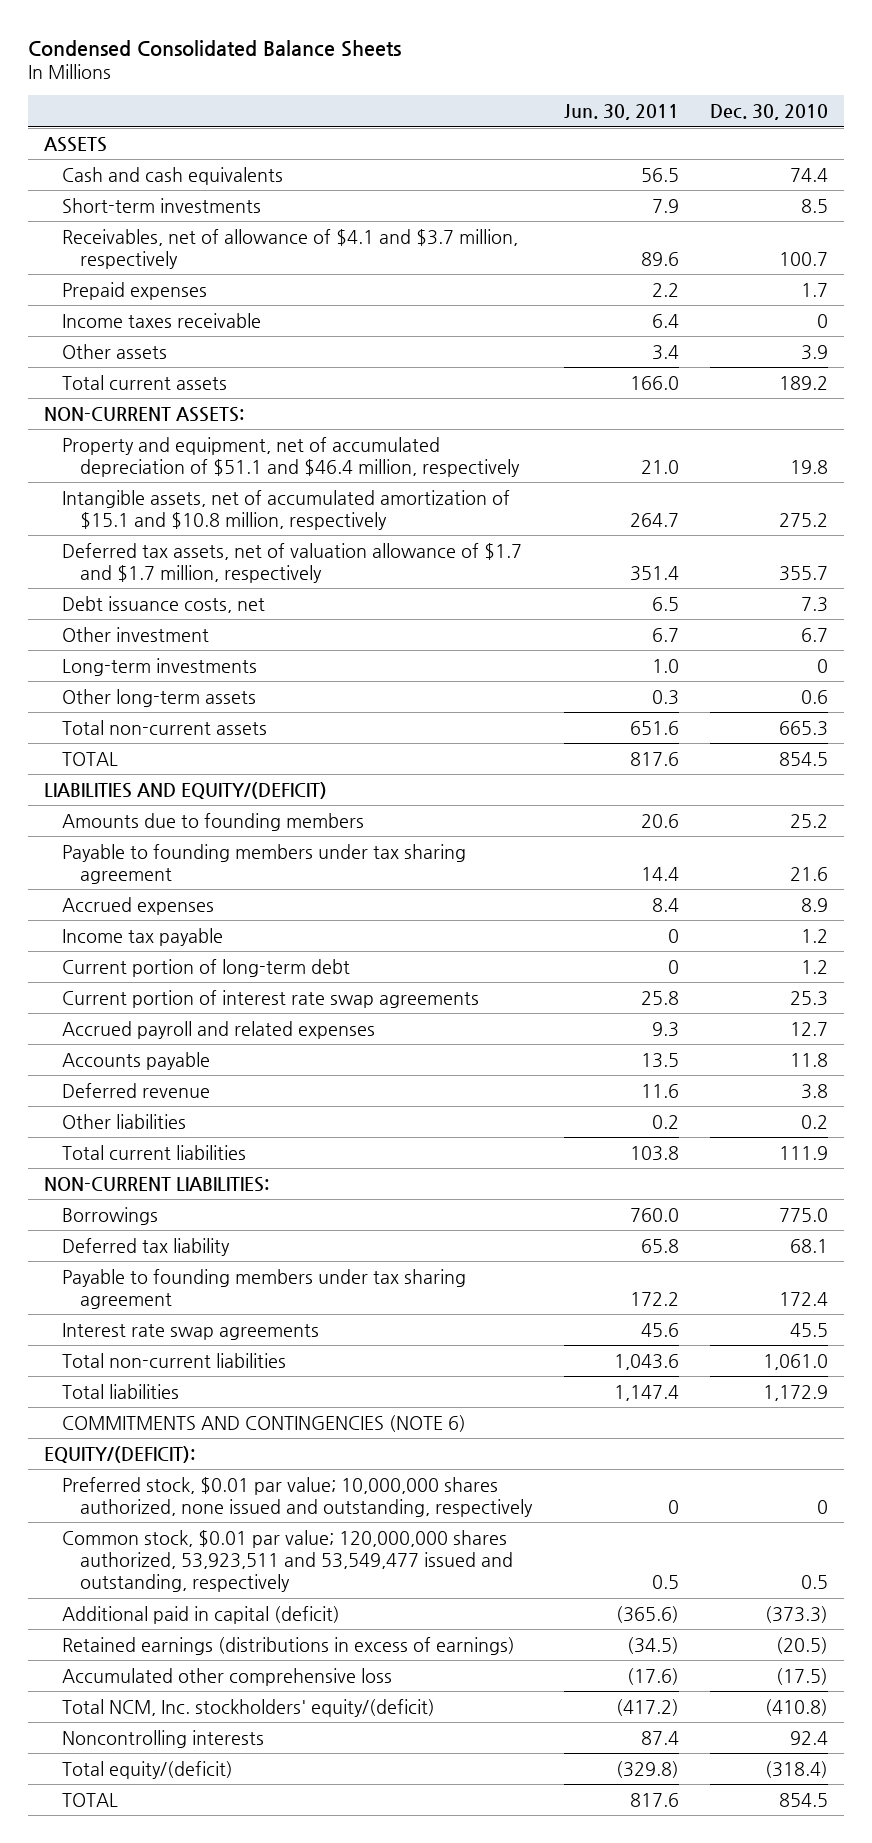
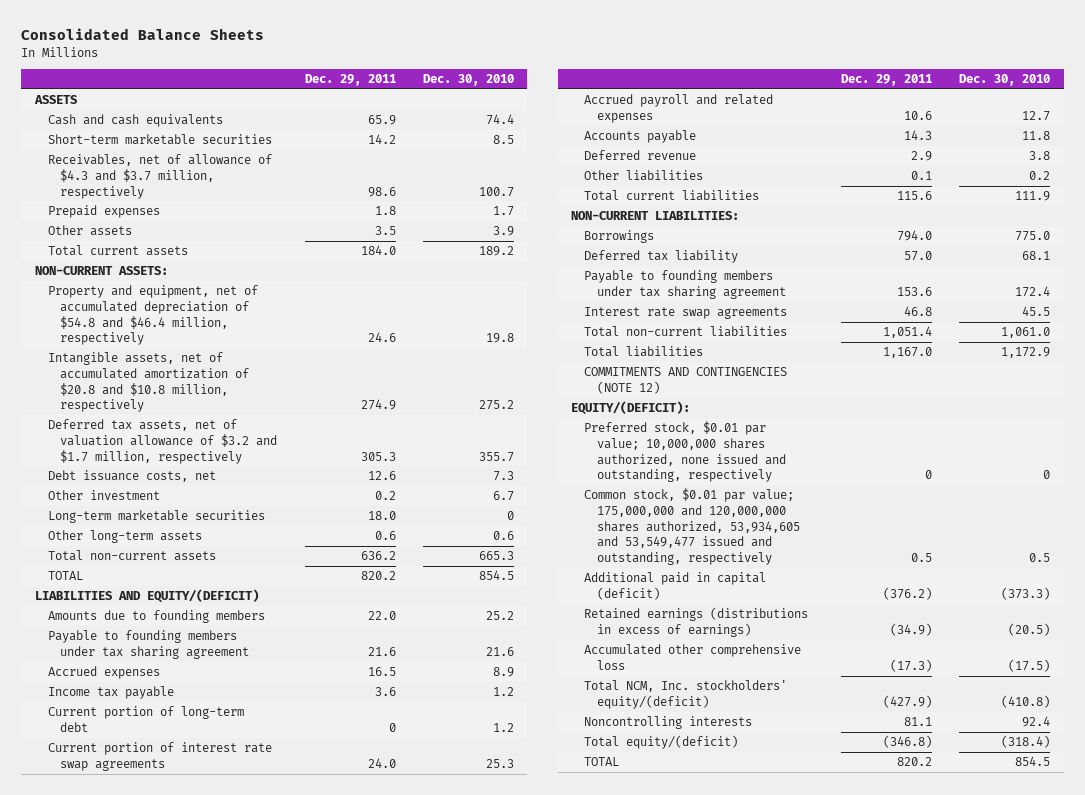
[27,39,401,57] Condensed Consolidated Balance Sheets -> [21,28,265,41] Consolidated Balance Sheets
[563,104,679,121] Jun. 30, 2011 -> none
none -> [304,74,396,87] Dec. 29, 2011
[61,197,261,213] Short-term investments -> [47,134,272,146] Short-term marketable securities
[61,228,518,269] Receivables, net of allowance of $4.1 and $3.7 million, respectively -> [47,154,272,199] Receivables, net of allowance of $4.3 and $3.7 million, respectively
[61,312,261,328] Income taxes receivable -> none
[61,436,520,477] Property and equipment, net of accumulated depreciation of $51.1 and $46.4 million, respectively -> [47,285,258,346] Property and equipment, net of accumulated depreciation of $54.8 and $46.4 million, respectively
[61,489,510,530] Intangible assets, net of accumulated amortization of $15.1 and $10.8 million, respectively -> [47,352,250,413] Intangible assets, net of accumulated amortization of $20.8 and $10.8 million, respectively
[61,542,522,583] Deferred tax assets, net of valuation allowance of $1.7 and $1.7 million, respectively -> [47,419,278,464] Deferred tax assets, net of valuation allowance of $3.2 and $1.7 million, respectively
[61,657,257,676] Long-term investments -> [47,510,265,524] Long-term marketable securities
[61,1414,466,1432] COMMITMENTS AND CONTINGENCIES (NOTE 6) -> [584,367,788,394] COMMITMENTS AND CONTINGENCIES (NOTE 12)
[61,1529,513,1593] Common stock, $0.01 par value; 120,000,000 shares authorized, 53,923,511 and 53,549,477 issued and outstanding, respectively -> [584,488,800,565] Common stock, $0.01 par value; 175,000,000 and 120,000,000 shares authorized, 53,934,605 and 53,549,477 issued and outstanding, respectively

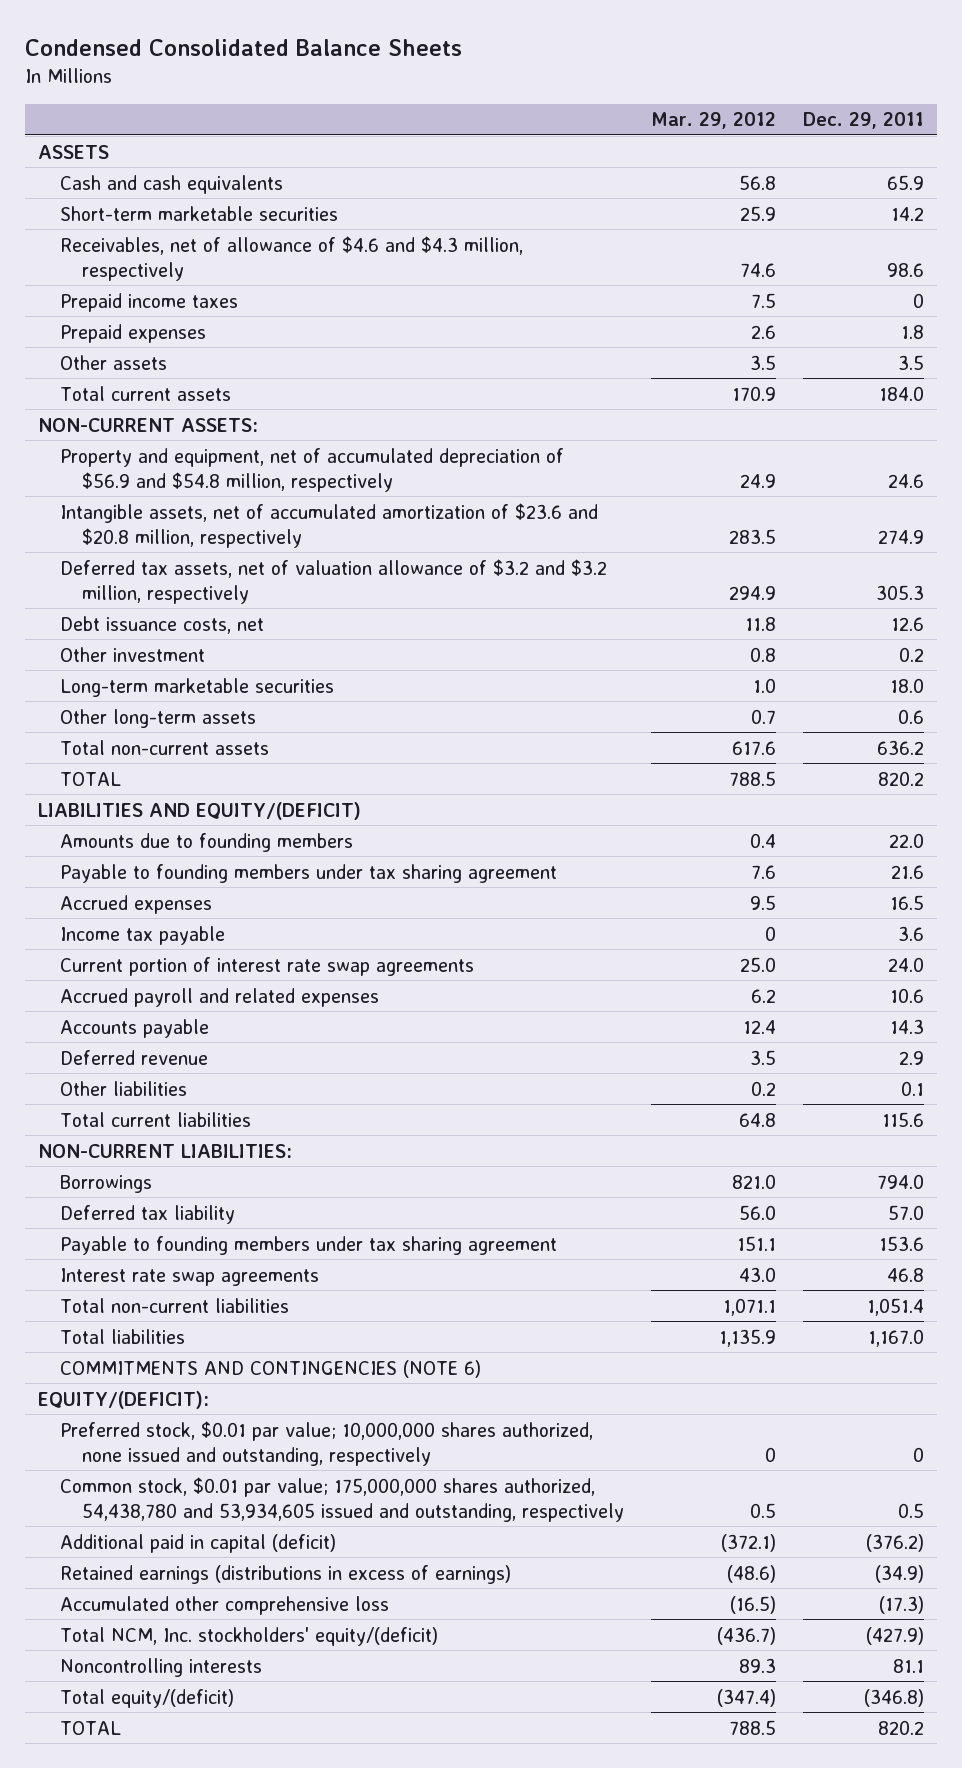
[21,28,265,41] Consolidated Balance Sheets -> [24,39,462,57] Condensed Consolidated Balance Sheets
[422,74,514,87] Dec. 30, 2010 -> none
none -> [650,112,776,130] Mar. 29, 2012
[47,154,272,199] Receivables, net of allowance of $4.3 and $3.7 million, respectively -> [59,235,523,281] Receivables, net of allowance of $4.6 and $4.3 million, respectively
none -> [59,292,238,312] Prepaid income taxes
[47,285,258,346] Property and equipment, net of accumulated depreciation of $54.8 and $46.4 million, respectively -> [59,447,564,492] Property and equipment, net of accumulated depreciation of $56.9 and $54.8 million, respectively
[47,352,250,413] Intangible assets, net of accumulated amortization of $20.8 and $10.8 million, respectively -> [59,502,598,548] Intangible assets, net of accumulated amortization of $23.6 and $20.8 million, respectively
[47,419,278,464] Deferred tax assets, net of valuation allowance of $3.2 and $1.7 million, respectively -> [59,558,607,604] Deferred tax assets, net of valuation allowance of $3.2 and $3.2 million, respectively
[47,706,244,732] Current portion of long-term debt -> none
[584,367,788,394] COMMITMENTS AND CONTINGENCIES (NOTE 12) -> [59,1359,481,1378] COMMITMENTS AND CONTINGENCIES (NOTE 6)
[584,488,800,565] Common stock, $0.01 par value; 175,000,000 and 120,000,000 shares authorized, 53,934,605 and 53,549,477 issued and outstanding, respectively -> [59,1476,624,1522] Common stock, $0.01 par value; 175,000,000 shares authorized, 54,438,780 and 53,934,605 issued and outstanding, respectively

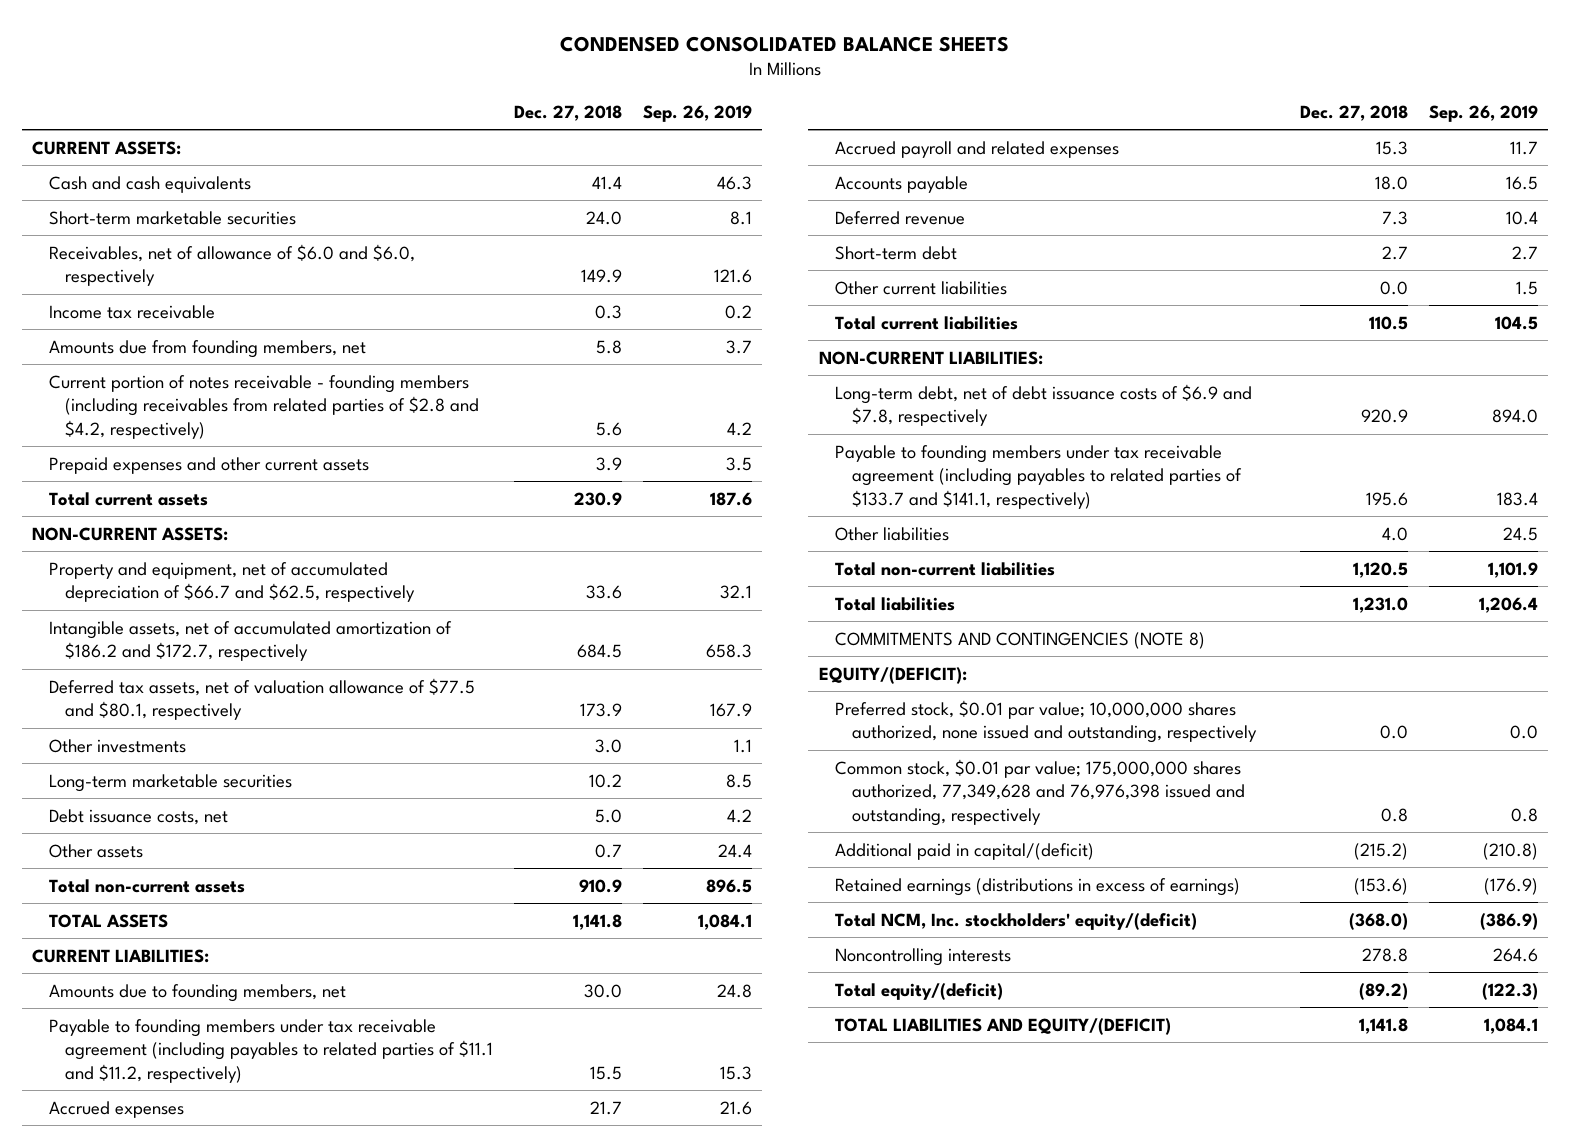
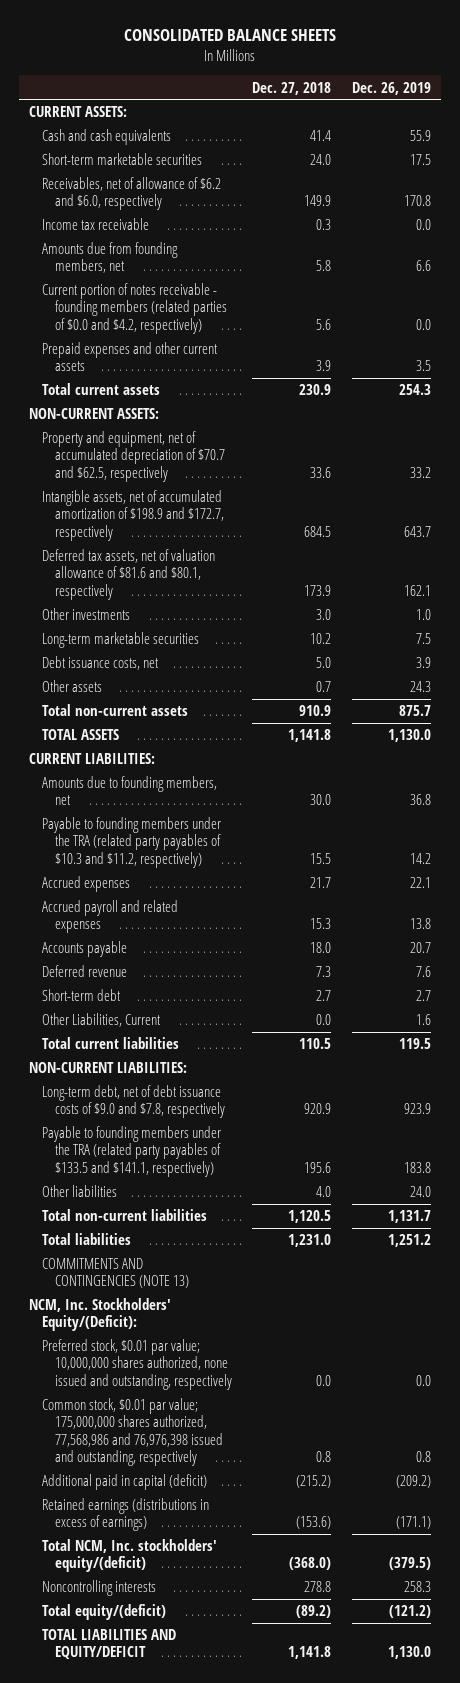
[560,35,1010,52] CONDENSED CONSOLIDATED BALANCE SHEETS -> [123,29,336,42] CONSOLIDATED BALANCE SHEETS
[642,104,752,122] Sep. 26, 2019 -> none
none -> [351,81,431,95] Dec. 26, 2019
[48,243,415,287] Receivables, net of allowance of $6.0 and $6.0, respectively -> [41,177,221,211] Receivables, net of allowance of $6.2 and $6.0, respectively
[48,374,480,439] Current portion of notes receivable - founding members (including receivables from related parties of $2.8 and $4.2, respectively) -> [41,283,227,334] Current portion of notes receivable - founding members (related parties of $0.0 and $4.2, respectively)
[48,561,416,603] Property and equipment, net of accumulated depreciation of $66.7 and $62.5, respectively -> [41,431,225,482] Property and equipment, net of accumulated depreciation of $70.7 and $62.5, respectively
[48,620,452,662] Intangible assets, net of accumulated amortization of $186.2 and $172.7, respectively -> [41,490,224,541] Intangible assets, net of accumulated amortization of $198.9 and $172.7, respectively
[48,677,475,721] Deferred tax assets, net of valuation allowance of $77.5 and $80.1, respectively -> [41,549,215,600] Deferred tax assets, net of valuation allowance of $81.6 and $80.1, respectively
[48,1018,494,1083] Payable to founding members under tax receivable agreement (including payables to related parties of $11.1 and $11.2, respectively) -> [41,817,221,868] Payable to founding members under the TRA (related party payables of $10.3 and $11.2, respectively)
[835,280,1008,295] Other current liabilities -> [41,1013,161,1028] Other Liabilities, Current
[835,383,1253,427] Long-term debt, net of debt issuance costs of $6.9 and $7.8, respectively -> [41,1085,225,1119] Long-term debt, net of debt issuance costs of $9.0 and $7.8, respectively
[835,444,1242,509] Payable to founding members under tax receivable agreement (including payables to related parties of $133.7 and $141.1, respectively) -> [41,1126,221,1177] Payable to founding members under the TRA (related party payables of $133.5 and $141.1, respectively)
[835,631,1206,649] COMMITMENTS AND CONTINGENCIES (NOTE 8) -> [41,1258,189,1289] COMMITMENTS AND CONTINGENCIES (NOTE 13)
[818,666,967,684] EQUITY/(DEFICIT): -> [28,1298,171,1332] NCM, Inc. Stockholders' Equity/(Deficit):
[835,758,1245,826] Common stock, $0.01 par value; 175,000,000 shares authorized, 77,349,628 and 76,976,398 issued and outstanding, respectively -> [41,1398,223,1466] Common stock, $0.01 par value; 175,000,000 shares authorized, 77,568,986 and 76,976,398 issued and outstanding, respectively
[835,842,1095,860] Additional paid in capital/(deficit) -> [41,1474,207,1491] Additional paid in capital (deficit)
[835,1017,1172,1035] TOTAL LIABILITIES AND EQUITY/(DEFICIT) -> [41,1629,176,1660] TOTAL LIABILITIES AND EQUITY/DEFICIT

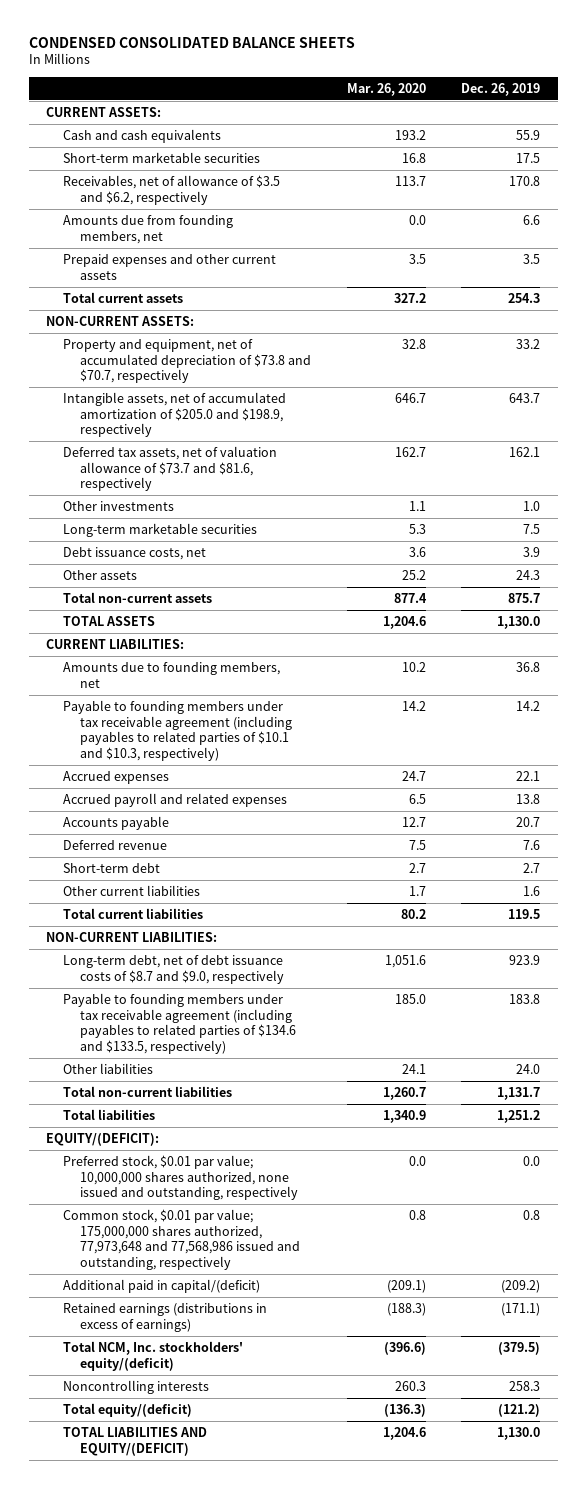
[123,29,336,42] CONSOLIDATED BALANCE SHEETS -> [28,36,355,48] CONDENSED CONSOLIDATED BALANCE SHEETS
[252,81,332,95] Dec. 27, 2018 -> none
none -> [346,82,426,96] Mar. 26, 2020
[41,218,149,231] Income tax receivable -> none
[41,177,221,211] Receivables, net of allowance of $6.2 and $6.0, respectively -> [63,174,281,205] Receivables, net of allowance of $3.5 and $6.2, respectively
[41,283,227,334] Current portion of notes receivable - founding members (related parties of $0.0 and $4.2, respectively) -> none
[41,431,225,482] Property and equipment, net of accumulated depreciation of $70.7 and $62.5, respectively -> [63,338,311,384] Property and equipment, net of accumulated depreciation of $73.8 and $70.7, respectively
[41,490,224,541] Intangible assets, net of accumulated amortization of $198.9 and $172.7, respectively -> [63,391,287,438] Intangible assets, net of accumulated amortization of $205.0 and $198.9, respectively
[41,549,215,600] Deferred tax assets, net of valuation allowance of $81.6 and $80.1, respectively -> [63,445,278,492] Deferred tax assets, net of valuation allowance of $73.7 and $81.6, respectively
[41,817,221,868] Payable to founding members under the TRA (related party payables of $10.3 and $11.2, respectively) -> [63,699,292,761] Payable to founding members under tax receivable agreement (including payables to related parties of $10.1 and $10.3, respectively)
[41,1013,161,1028] Other Liabilities, Current -> [63,884,201,896] Other current liabilities
[41,1085,225,1119] Long-term debt, net of debt issuance costs of $9.0 and $7.8, respectively -> [63,954,284,984] Long-term debt, net of debt issuance costs of $8.7 and $9.0, respectively
[41,1126,221,1177] Payable to founding members under the TRA (related party payables of $133.5 and $141.1, respectively) -> [63,992,296,1054] Payable to founding members under tax receivable agreement (including payables to related parties of $134.6 and $133.5, respectively)
[41,1258,189,1289] COMMITMENTS AND CONTINGENCIES (NOTE 13) -> none
[28,1298,171,1332] NCM, Inc. Stockholders' Equity/(Deficit): -> [46,1132,160,1146] EQUITY/(DEFICIT):
[41,1398,223,1466] Common stock, $0.01 par value; 175,000,000 shares authorized, 77,568,986 and 76,976,398 issued and outstanding, respectively -> [63,1208,300,1270] Common stock, $0.01 par value; 175,000,000 shares authorized, 77,973,648 and 77,568,986 issued and outstanding, respectively
[41,1474,207,1491] Additional paid in capital (deficit) -> [63,1278,261,1293] Additional paid in capital/(deficit)
[41,1629,176,1660] TOTAL LIABILITIES AND EQUITY/DEFICIT -> [63,1426,208,1456] TOTAL LIABILITIES AND EQUITY/(DEFICIT)

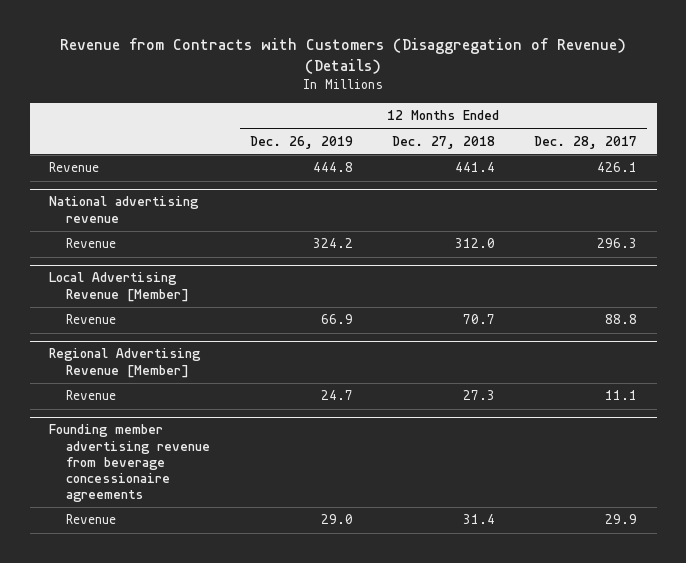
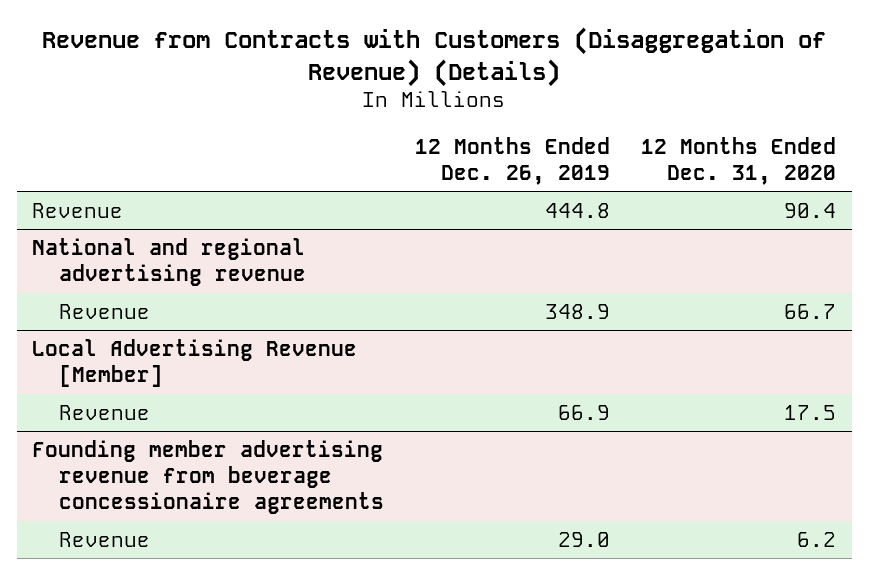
[391,135,495,149] Dec. 27, 2018 -> none
[534,135,638,149] Dec. 28, 2017 -> none
none -> [641,136,837,185] 12 Months Ended Dec. 31, 2020
[49,196,200,223] National advertising revenue -> [32,237,307,286] National and regional advertising revenue
[312,238,353,249] 324.2 -> [545,303,611,319] 348.9
[49,348,202,378] Regional Advertising Revenue [Member] -> none
[66,390,117,401] Revenue -> none

